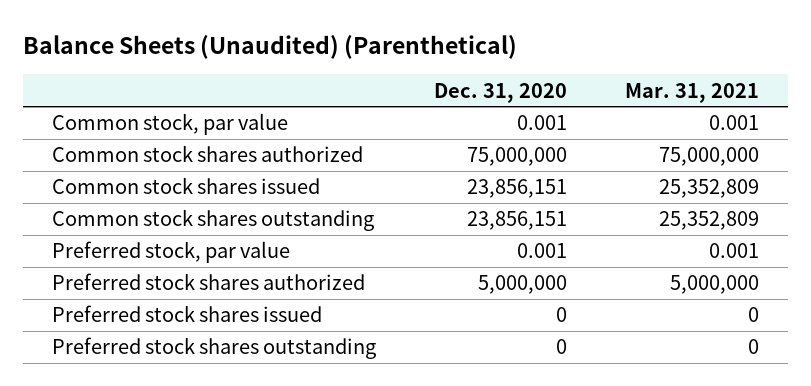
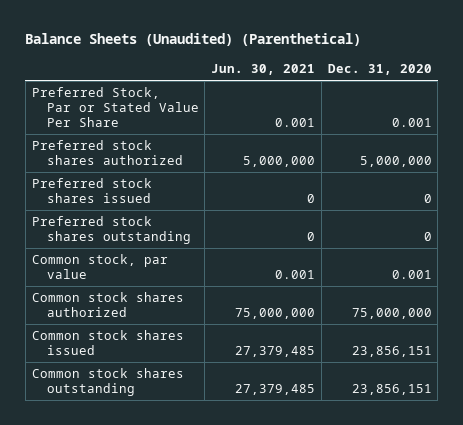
[624,82,759,103] Mar. 31, 2021 -> none
none -> [211,63,316,75] Jun. 30, 2021
none -> [31,87,199,128] Preferred Stock, Par or Stated Value Per Share
[52,273,366,291] Preferred stock shares authorized -> [31,140,183,166] Preferred stock shares authorized
[52,305,323,323] Preferred stock shares issued -> [31,178,152,204] Preferred stock shares issued
[52,337,377,360] Preferred stock shares outstanding -> [31,216,191,245] Preferred stock shares outstanding
[52,241,291,264] Preferred stock, par value -> none

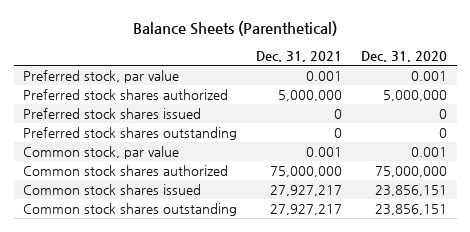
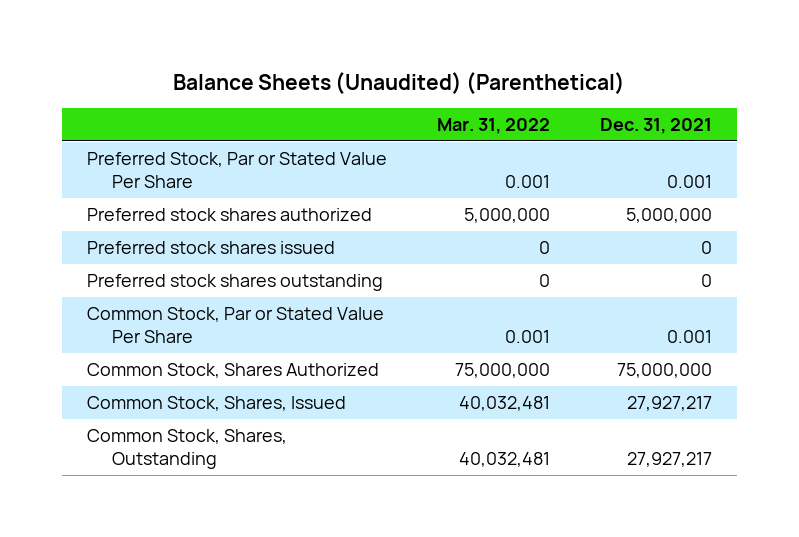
[133,21,338,37] Balance Sheets (Parenthetical) -> [173,71,626,94] Balance Sheets (Unaudited) (Parenthetical)
[361,51,448,63] Dec. 31, 2020 -> none
none -> [436,118,550,135] Mar. 31, 2022
[23,70,180,84] Preferred stock, par value -> [86,151,387,189] Preferred Stock, Par or Stated Value Per Share
[23,146,180,160] Common stock, par value -> [86,306,384,344] Common Stock, Par or Stated Value Per Share
[23,165,229,177] Common stock shares authorized -> [86,362,379,378] Common Stock, Shares Authorized
[23,184,202,196] Common stock shares issued -> [86,395,346,411] Common Stock, Shares, Issued
[23,203,238,217] Common stock shares outstanding -> [86,428,287,470] Common Stock, Shares, Outstanding

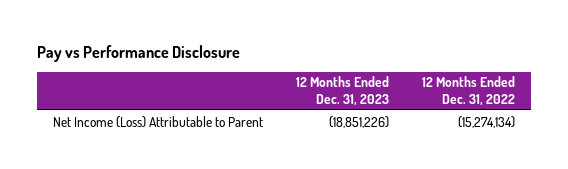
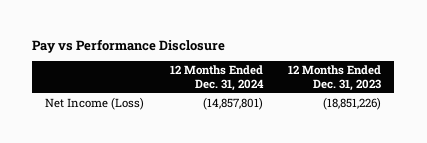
[421,76,515,107] 12 Months Ended Dec. 31, 2022 -> none
none -> [169,65,264,92] 12 Months Ended Dec. 31, 2024
[53,115,264,128] Net Income (Loss) Attributable to Parent -> [45,96,145,110] Net Income (Loss)

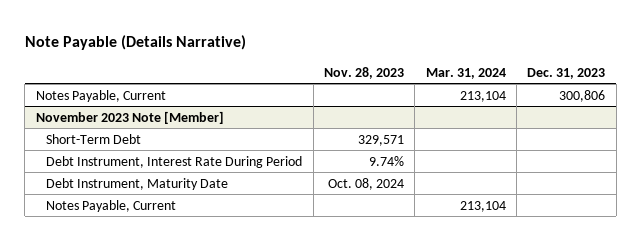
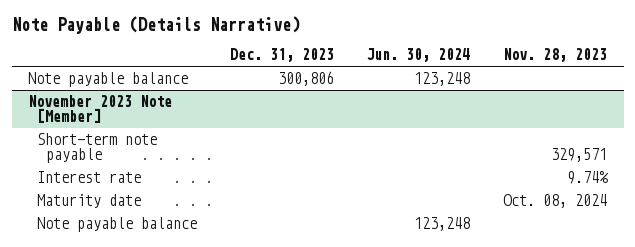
[425,67,506,79] Mar. 31, 2024 -> none
none -> [366,48,471,63] Jun. 30, 2024
[35,89,166,102] Notes Payable, Current -> [27,72,188,88] Note payable balance
[46,133,142,144] Short-Term Debt -> [36,133,157,163] Short-term note payable
[46,155,303,168] Debt Instrument, Interest Rate During Period -> [36,171,141,184] Interest rate
[46,177,229,190] Debt Instrument, Maturity Date -> [36,194,141,209] Maturity date
[46,199,177,212] Notes Payable, Current -> [36,217,197,233] Note payable balance

